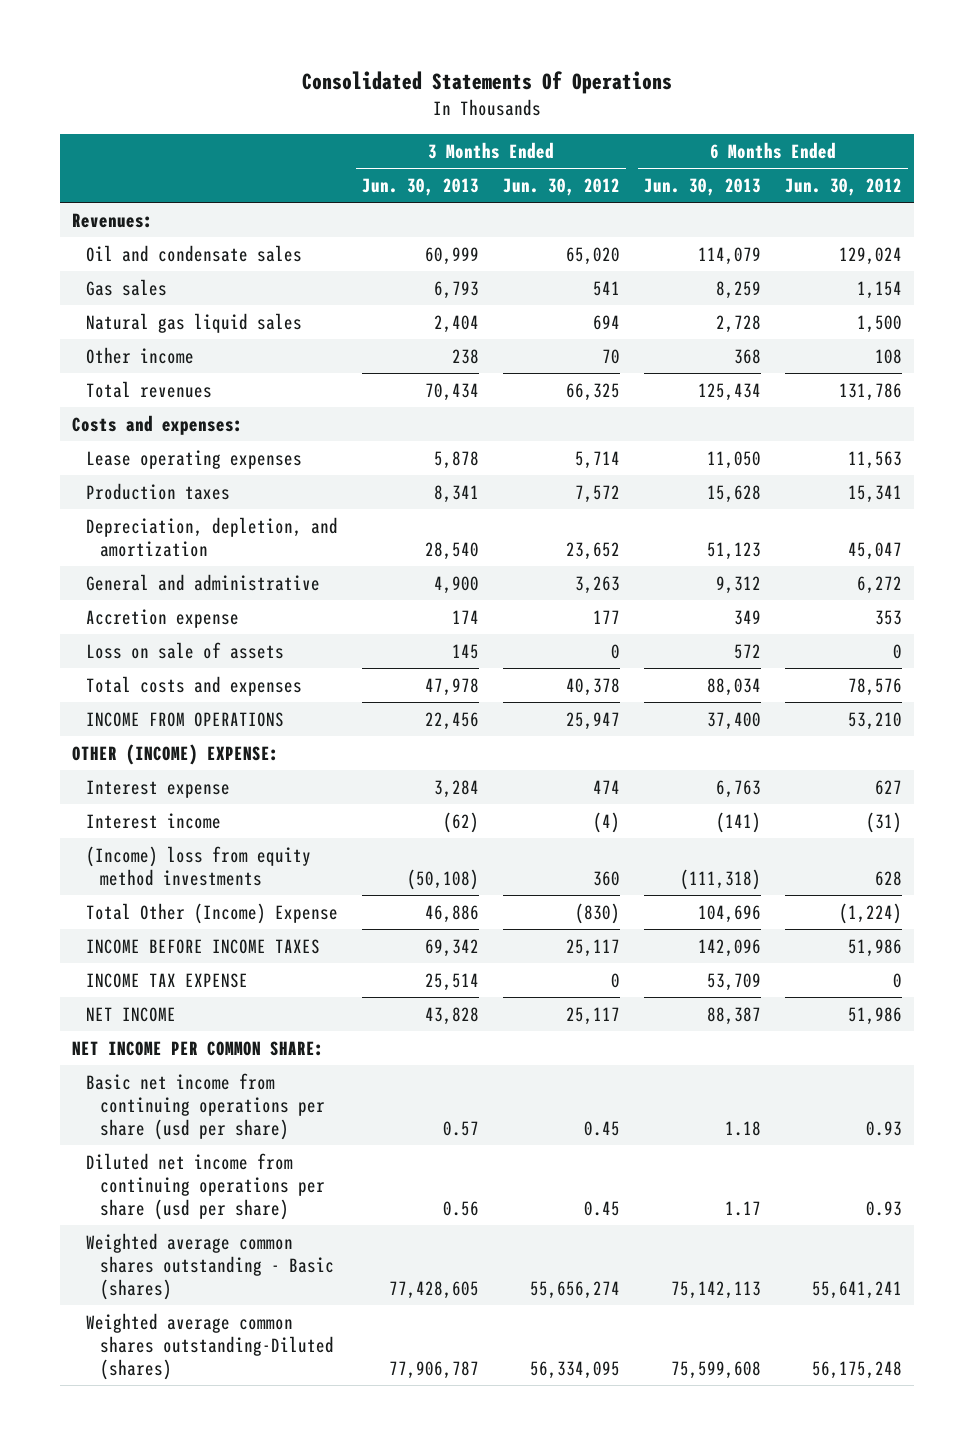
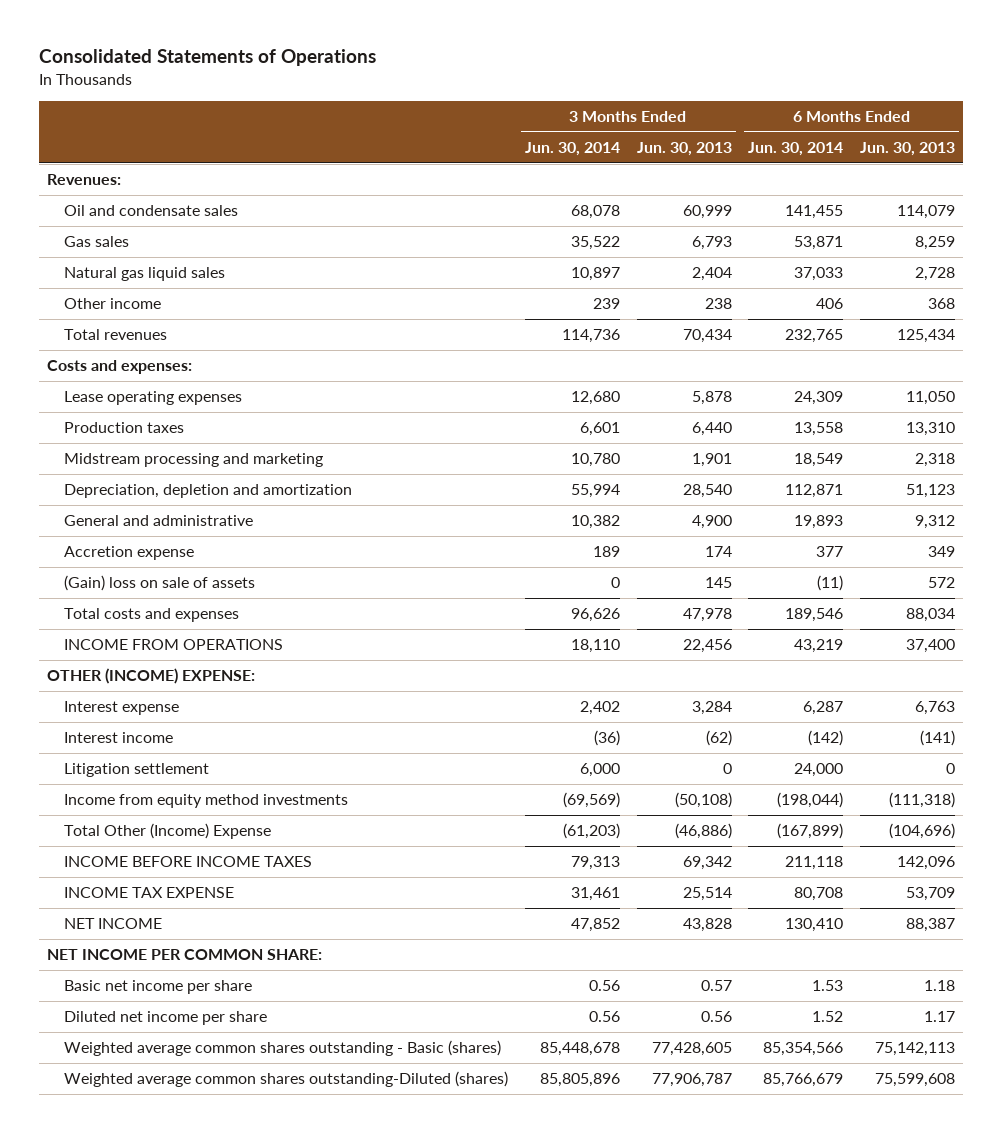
[302,71,673,95] Consolidated Statements Of Operations -> [38,49,376,67] Consolidated Statements of Operations
[503,177,621,196] Jun. 30, 2012 -> none
[785,177,903,196] Jun. 30, 2012 -> none
none -> [524,142,620,157] Jun. 30, 2014
none -> [748,142,844,157] Jun. 30, 2014
[434,484,480,503] 8,341 -> [691,422,732,437] 6,440
[707,484,762,503] 15,628 -> [906,422,956,437] 13,310
none -> [64,453,324,468] Midstream processing and marketing
[86,516,339,557] Depreciation, depletion, and amortization -> [64,484,353,499] Depreciation, depletion and amortization
[86,641,285,659] Loss on sale of assets -> [64,575,256,592] (Gain) loss on sale of assets
none -> [64,763,210,778] Litigation settlement
[86,845,312,886] (Income) loss from equity method investments -> [64,794,349,809] Income from equity method investments
[425,904,480,923] 46,886 -> [674,823,732,840] (46,886)
[698,904,762,923] 104,696 -> [889,823,956,840] (104,696)
[86,1072,326,1140] Basic net income from continuing operations per share (usd per share) -> [64,980,253,995] Basic net income per share
[86,1152,326,1220] Diluted net income from continuing operations per share (usd per share) -> [64,1011,268,1026] Diluted net income per share

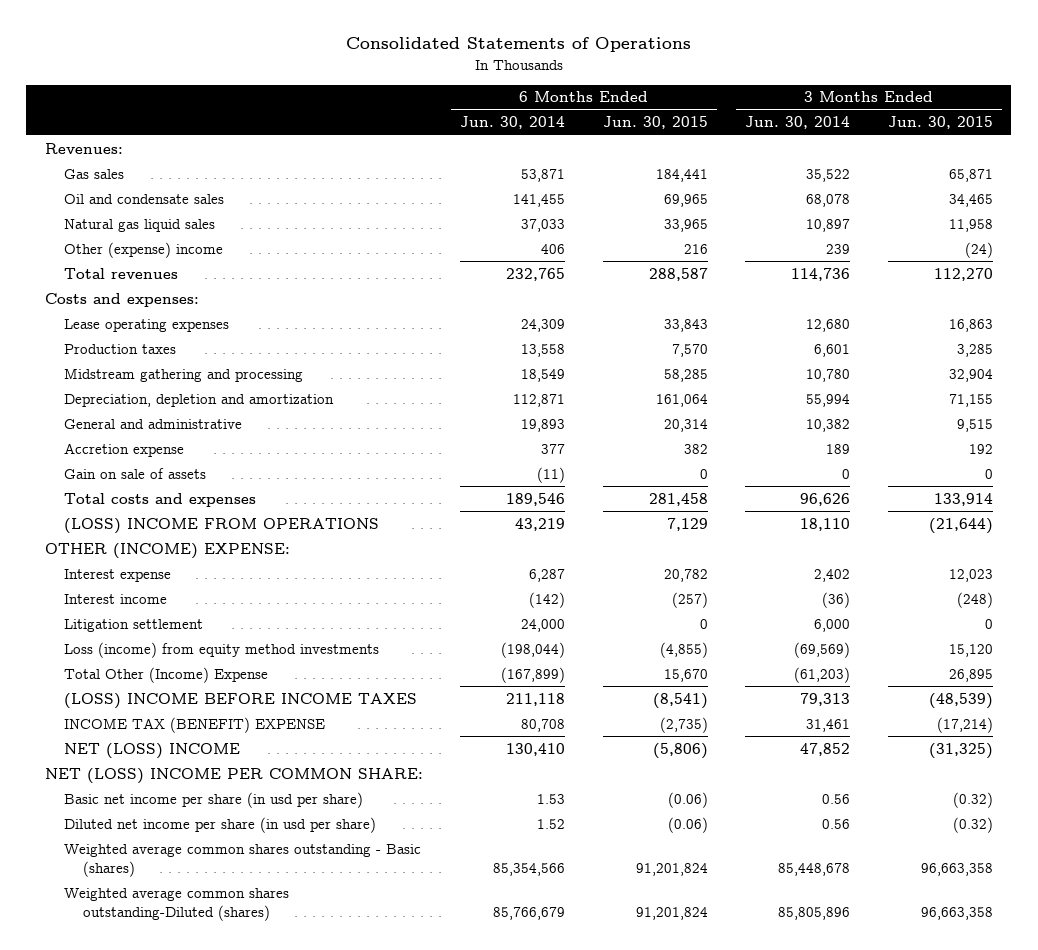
[636,142,732,157] Jun. 30, 2013 -> none
[860,142,956,157] Jun. 30, 2013 -> none
none -> [602,116,708,130] Jun. 30, 2015
none -> [887,116,993,130] Jun. 30, 2015
[64,205,239,217] Oil and condensate sales -> [63,193,224,204] Oil and condensate sales
[64,298,162,310] Other income -> [63,241,223,258] Other (expense) income
[64,453,324,468] Midstream processing and marketing -> [63,367,303,382] Midstream gathering and processing
[64,575,256,592] (Gain) loss on sale of assets -> [63,467,206,479] Gain on sale of assets
[64,639,284,651] INCOME FROM OPERATIONS -> [63,517,379,534] (LOSS) INCOME FROM OPERATIONS
[64,794,349,809] Income from equity method investments -> [63,641,379,658] Loss (income) from equity method investments
[64,856,313,868] INCOME BEFORE INCOME TAXES -> [63,692,417,709] (LOSS) INCOME BEFORE INCOME TAXES
[64,887,235,899] INCOME TAX EXPENSE -> [63,716,325,733] INCOME TAX (BENEFIT) EXPENSE
[64,918,163,930] NET INCOME -> [63,742,240,759] NET (LOSS) INCOME
[46,949,322,961] NET INCOME PER COMMON SHARE: -> [44,767,423,784] NET (LOSS) INCOME PER COMMON SHARE:
[64,980,253,995] Basic net income per share -> [63,791,363,808] Basic net income per share (in usd per share)
[64,1011,268,1026] Diluted net income per share -> [63,816,376,833] Diluted net income per share (in usd per share)

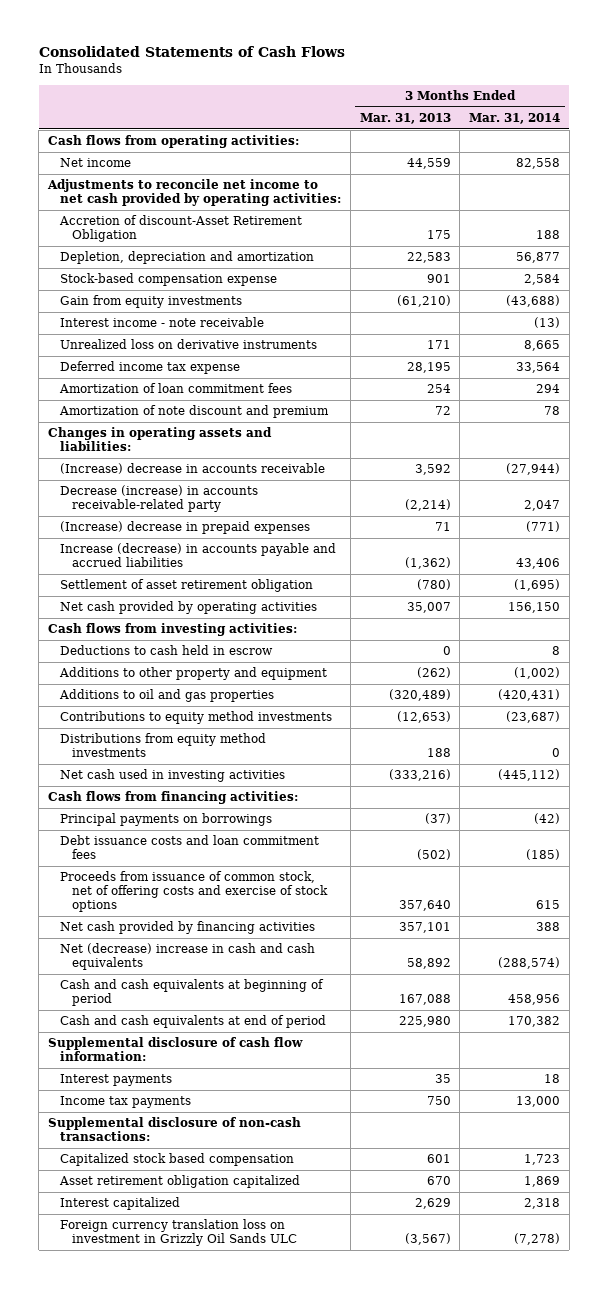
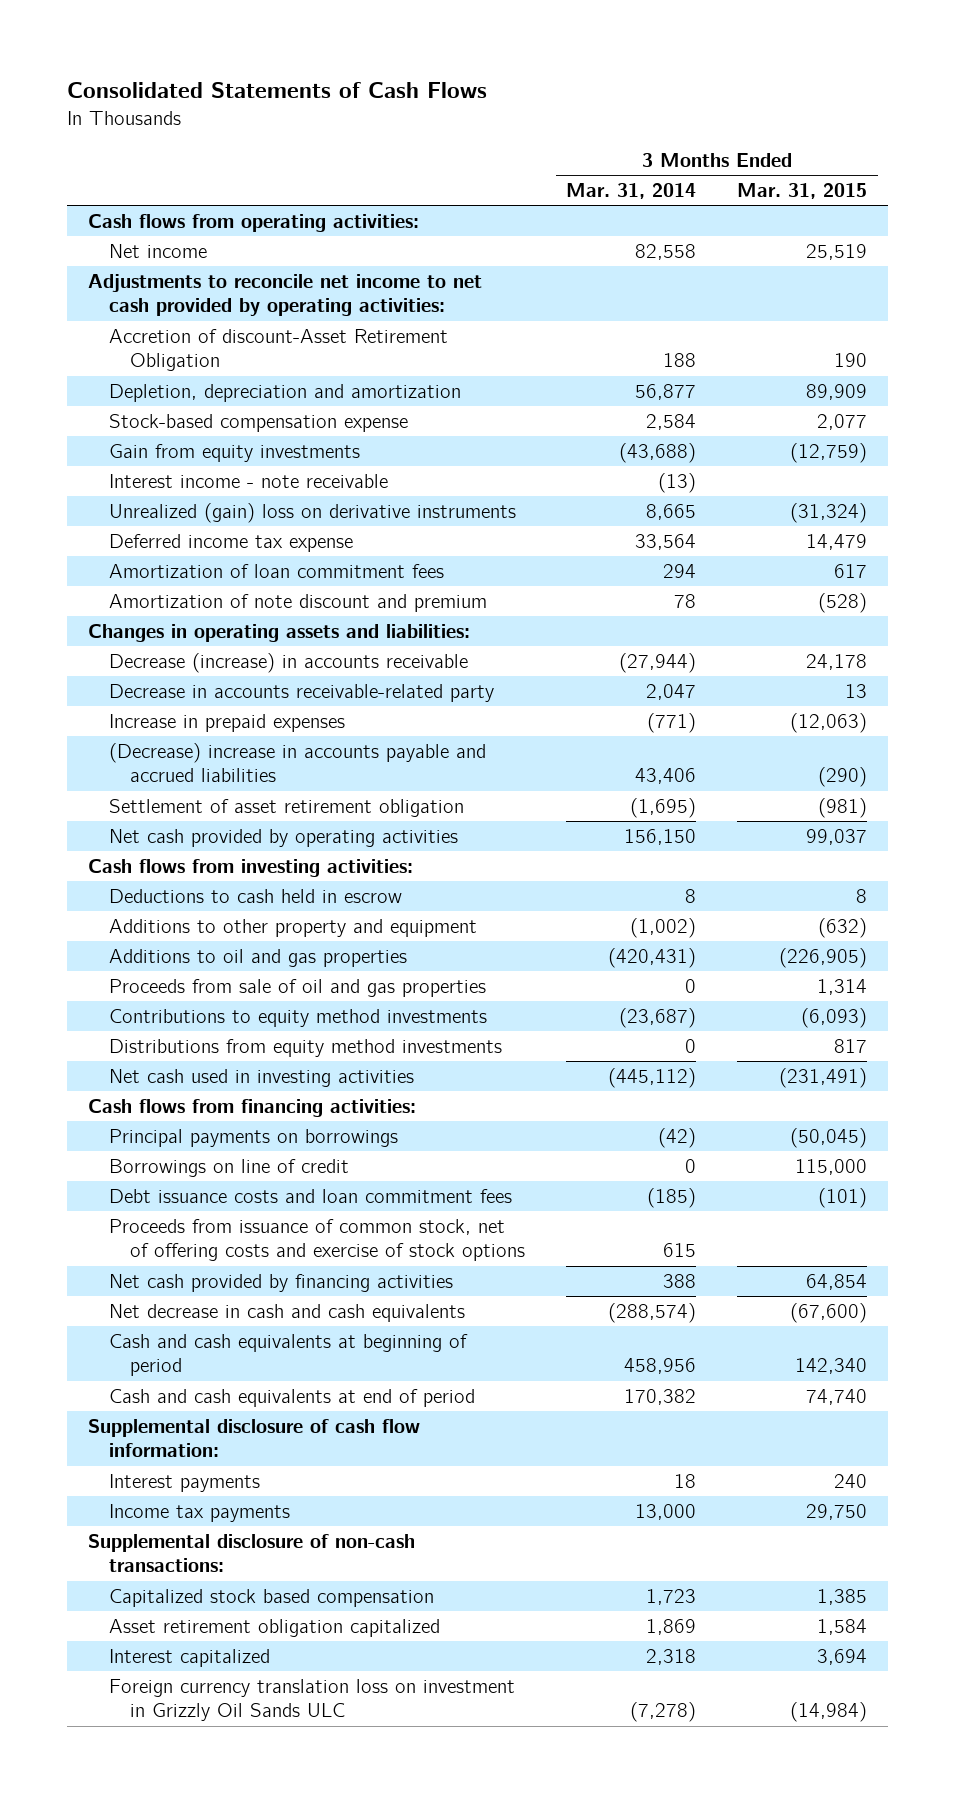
[359,113,451,125] Mar. 31, 2013 -> none
none -> [737,183,868,200] Mar. 31, 2015
[60,339,318,350] Unrealized loss on derivative instruments -> [108,502,516,523] Unrealized (gain) loss on derivative instruments
[60,463,326,475] (Increase) decrease in accounts receivable -> [108,652,468,673] Decrease (increase) in accounts receivable
[60,485,259,513] Decrease (increase) in accounts receivable-related party -> [108,683,494,702] Decrease in accounts receivable-related party
[60,521,311,535] (Increase) decrease in prepaid expenses -> [108,713,345,732] Increase in prepaid expenses
[60,543,337,568] Increase (decrease) in accounts payable and accrued liabilities -> [108,742,486,783] (Decrease) increase in accounts payable and accrued liabilities
none -> [108,978,486,997] Proceeds from sale of oil and gas properties
none -> [108,1158,349,1177] Borrowings on line of credit
[60,943,316,971] Net (decrease) increase in cash and cash equivalents -> [108,1303,465,1322] Net decrease in cash and cash equivalents

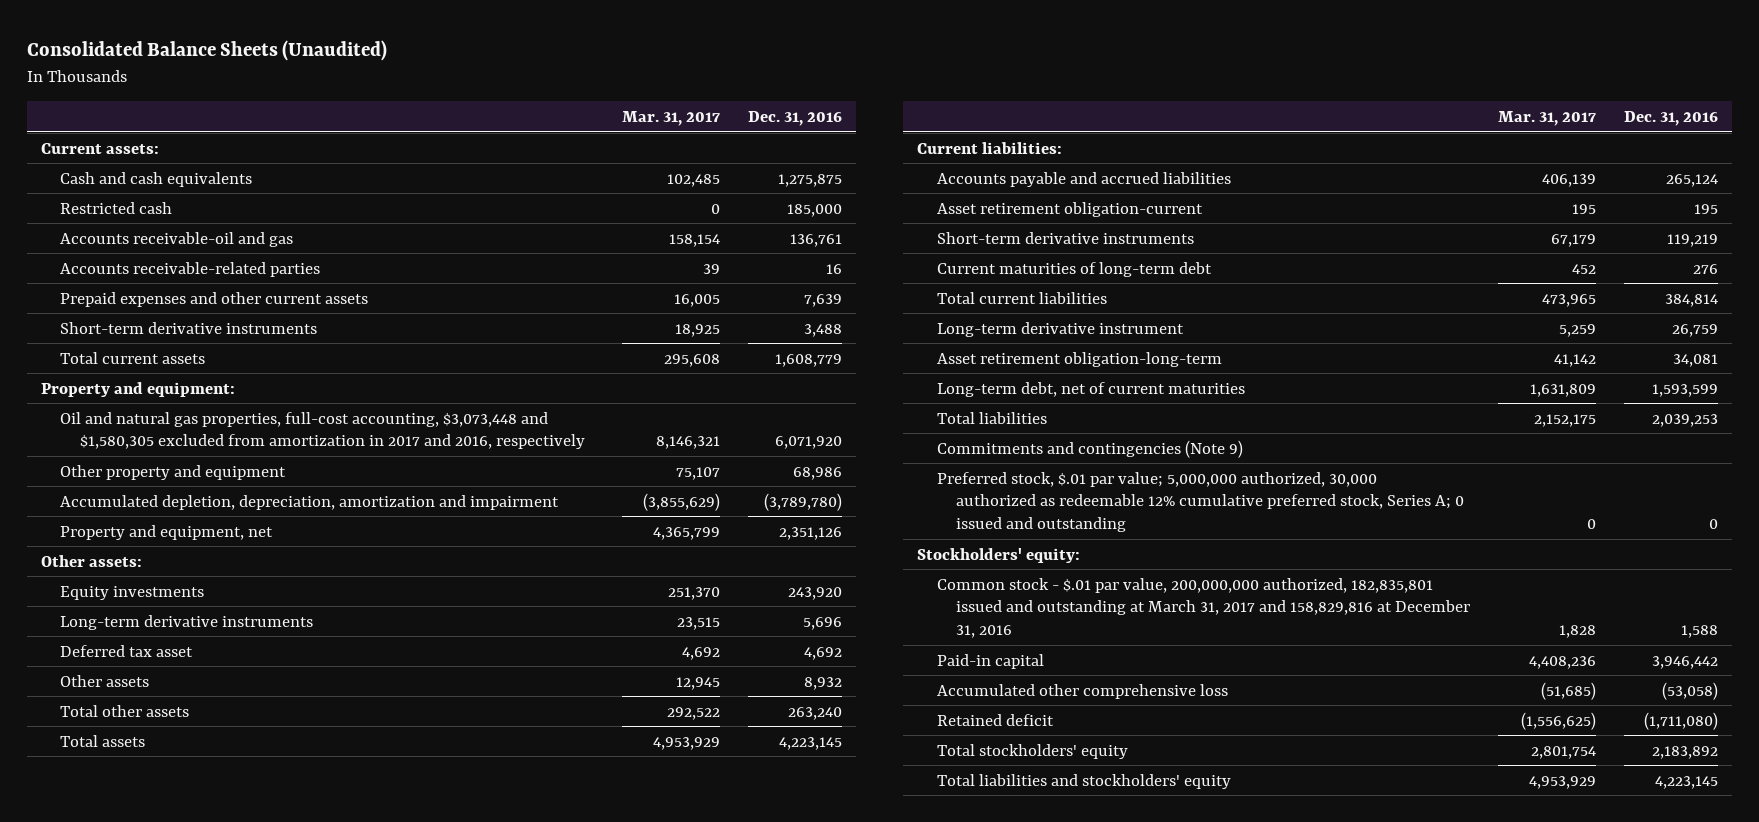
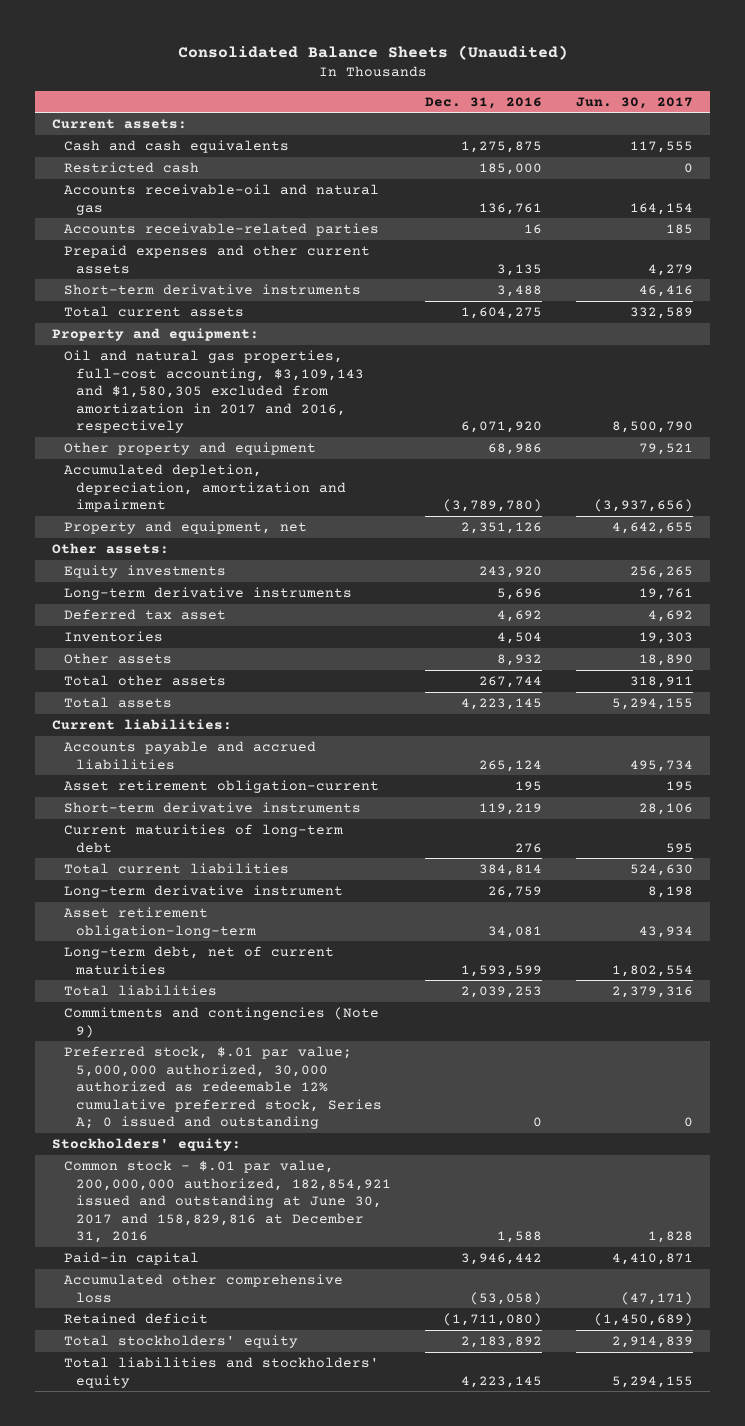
[621,110,720,126] Mar. 31, 2017 -> none
none -> [576,96,694,109] Jun. 30, 2017
[60,231,294,247] Accounts receivable-oil and gas -> [63,184,379,215] Accounts receivable-oil and natural gas
[803,293,842,307] 7,639 -> [497,263,543,276] 3,135
[774,353,842,367] 1,608,779 -> [461,307,543,320] 1,604,275
[60,411,585,450] Oil and natural gas properties, full-cost accounting, $3,073,448 and $1,580,305 excluded from amortization in 2017 and 2016, respectively -> [63,350,364,434] Oil and natural gas properties, full-cost accounting, $3,109,143 and $1,580,305 excluded from amortization in 2017 and 2016, respectively
none -> [63,631,163,643] Inventories
[787,706,842,720] 263,240 -> [479,676,543,689] 267,744
[936,577,1471,639] Common stock - $.01 par value, 200,000,000 authorized, 182,835,801 issued and outstanding at March 31, 2017 and 158,829,816 at December 31, 2016 -> [63,1160,391,1244] Common stock - $.01 par value, 200,000,000 authorized, 182,854,921 issued and outstanding at June 30, 2017 and 158,829,816 at December 31, 2016

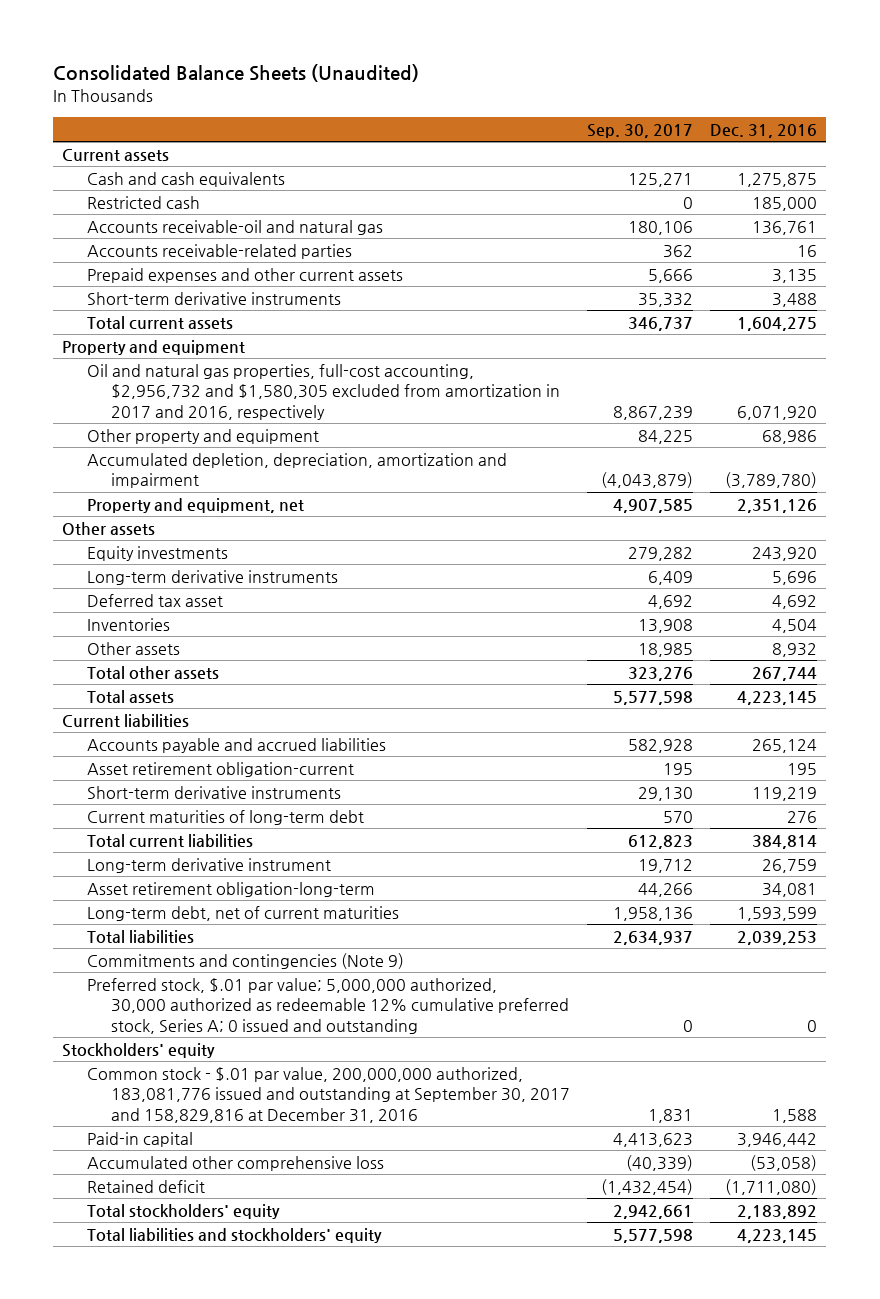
[576,96,694,109] Jun. 30, 2017 -> none
none -> [587,123,694,138] Sep. 30, 2017
[51,119,187,130] Current assets: -> [62,148,170,161] Current assets
[51,328,259,342] Property and equipment: -> [62,339,246,355] Property and equipment
[63,350,364,434] Oil and natural gas properties, full-cost accounting, $3,109,143 and $1,580,305 excluded from amortization in 2017 and 2016, respectively -> [86,363,561,420] Oil and natural gas properties, full-cost accounting, $2,956,732 and $1,580,305 excluded from amortization in 2017 and 2016, respectively
[51,543,169,555] Other assets: -> [62,521,156,535] Other assets
[51,719,232,731] Current liabilities: -> [62,713,190,727] Current liabilities
[51,1138,241,1152] Stockholders' equity: -> [62,1042,216,1058] Stockholders' equity
[63,1160,391,1244] Common stock - $.01 par value, 200,000,000 authorized, 182,854,921 issued and outstanding at June 30, 2017 and 158,829,816 at December 31, 2016 -> [86,1066,571,1123] Common stock - $.01 par value, 200,000,000 authorized, 183,081,776 issued and outstanding at September 30, 2017 and 158,829,816 at December 31, 2016

